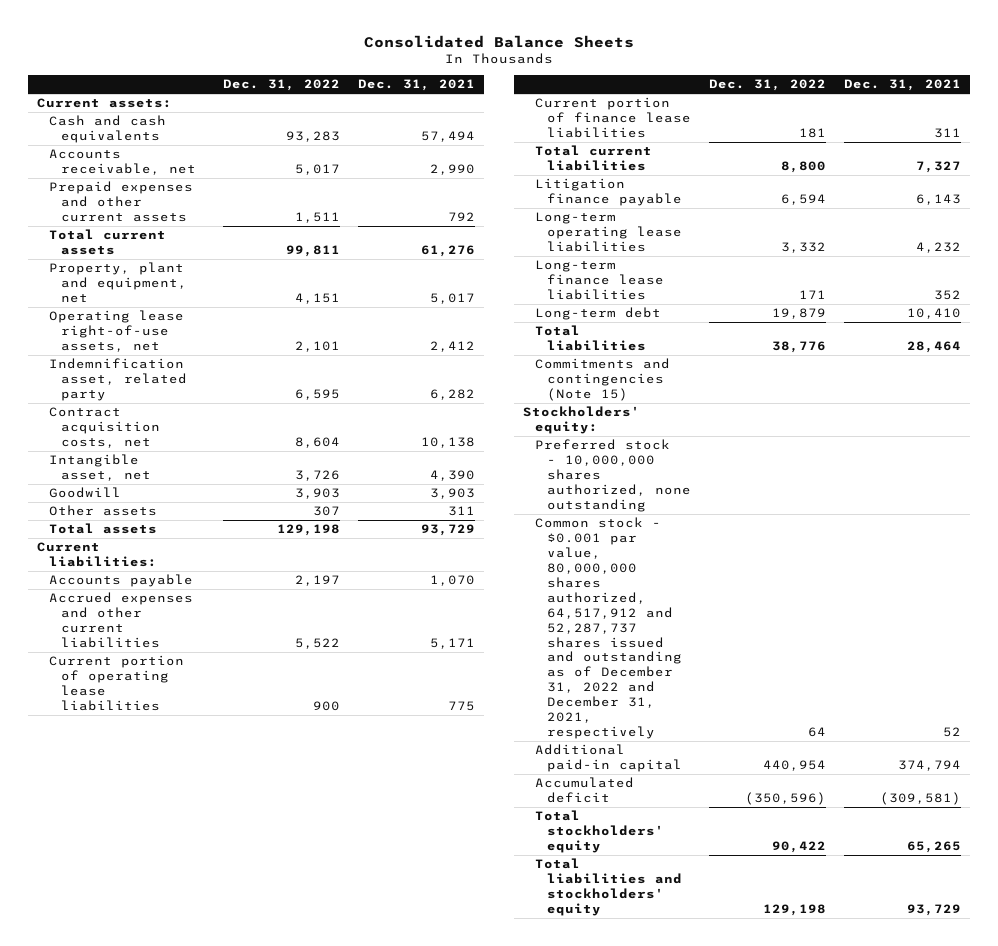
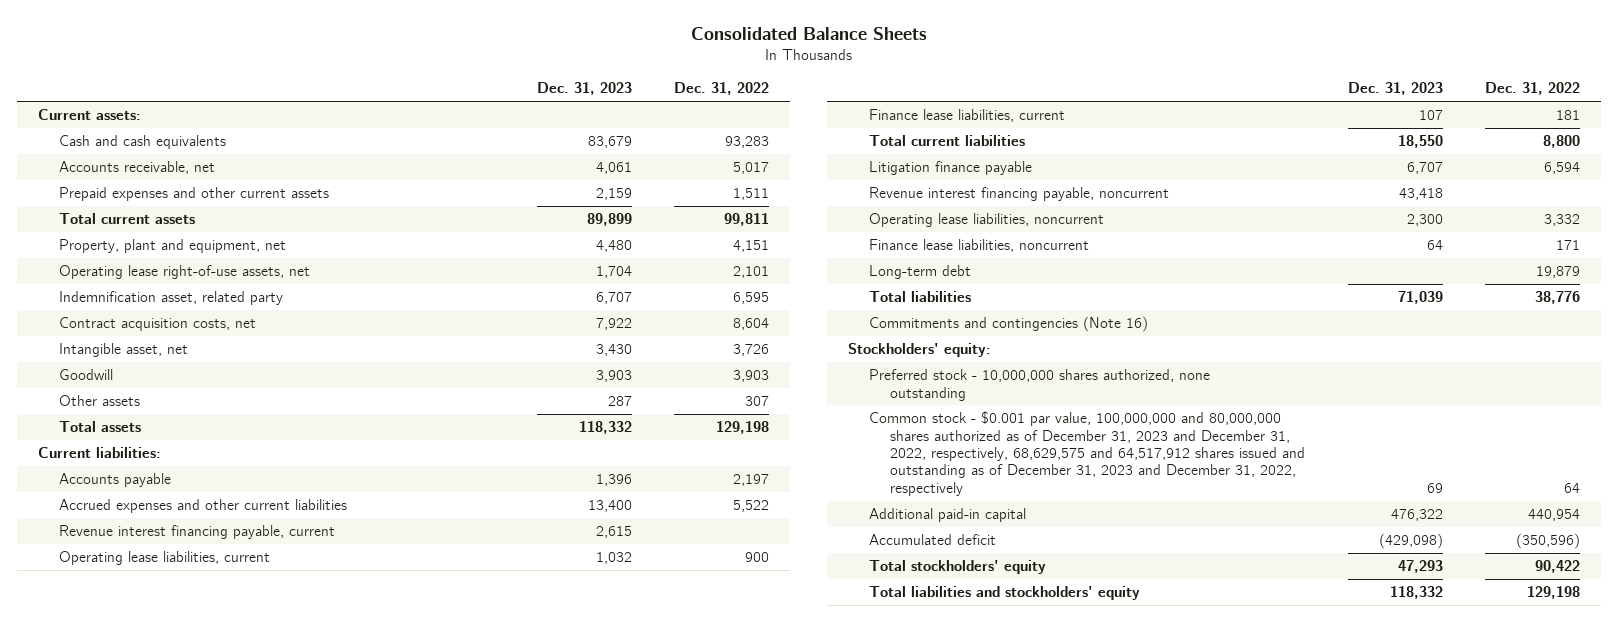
[358,79,476,92] Dec. 31, 2021 -> none
none -> [536,82,632,96] Dec. 31, 2023
none -> [58,525,335,540] Revenue interest financing payable, current
[48,655,184,712] Current portion of operating lease liabilities -> [58,551,270,566] Operating lease liabilities, current
[534,97,691,139] Current portion of finance lease liabilities -> [869,109,1066,123] Finance lease liabilities, current
none -> [869,187,1170,202] Revenue interest financing payable, noncurrent
[534,212,682,253] Long-term operating lease liabilities -> [869,213,1105,228] Operating lease liabilities, noncurrent
[534,260,664,301] Long-term finance lease liabilities -> [869,239,1090,253] Finance lease liabilities, noncurrent
[534,358,670,402] Commitments and contingencies (Note 15) -> [869,316,1149,333] Commitments and contingencies (Note 16)
[534,517,682,739] Common stock - $0.001 par value, 80,000,000 shares authorized, 64,517,912 and 52,287,737 shares issued and outstanding as of December 31, 2022 and December 31, 2021, respectively -> [869,411,1306,496] Common stock - $0.001 par value, 100,000,000 and 80,000,000 shares authorized as of December 31, 2023 and December 31, 2022, respectively, 68,629,575 and 64,517,912 shares issued and outstanding as of December 31, 2023 and December 31, 2022, respectively

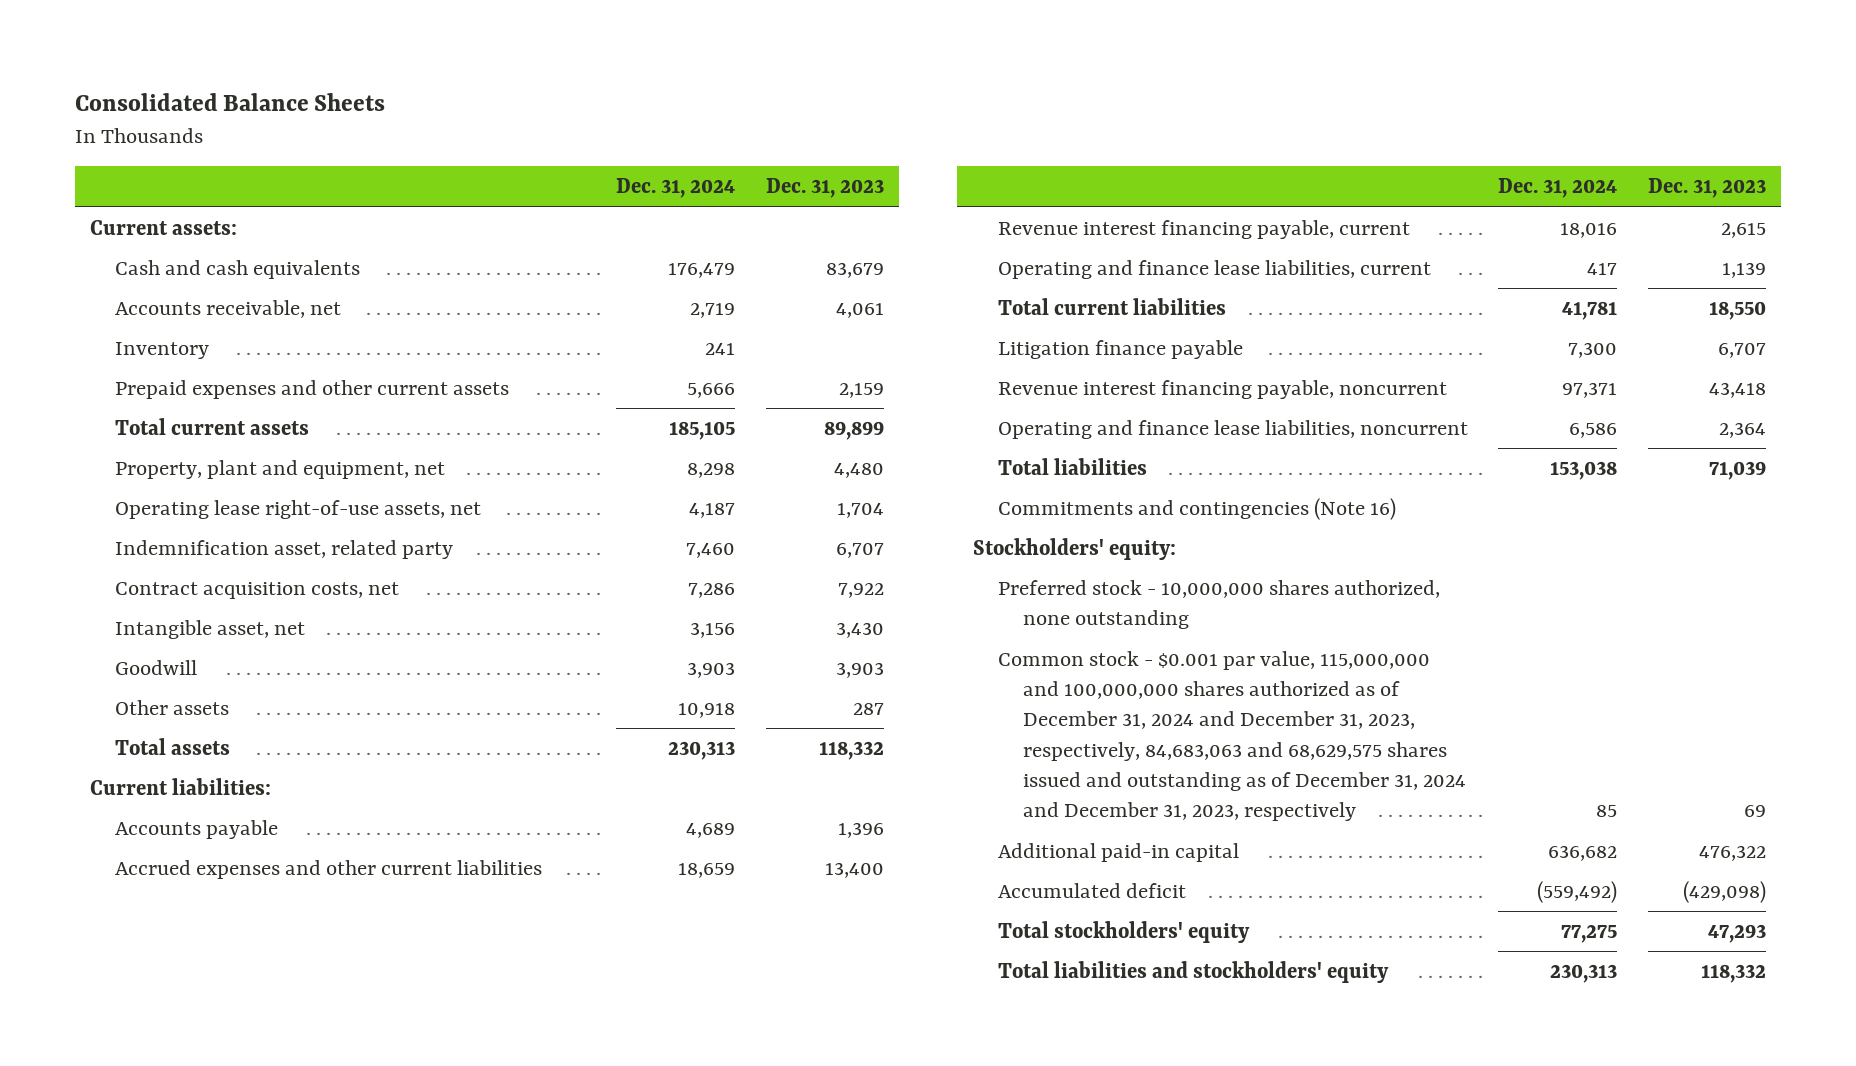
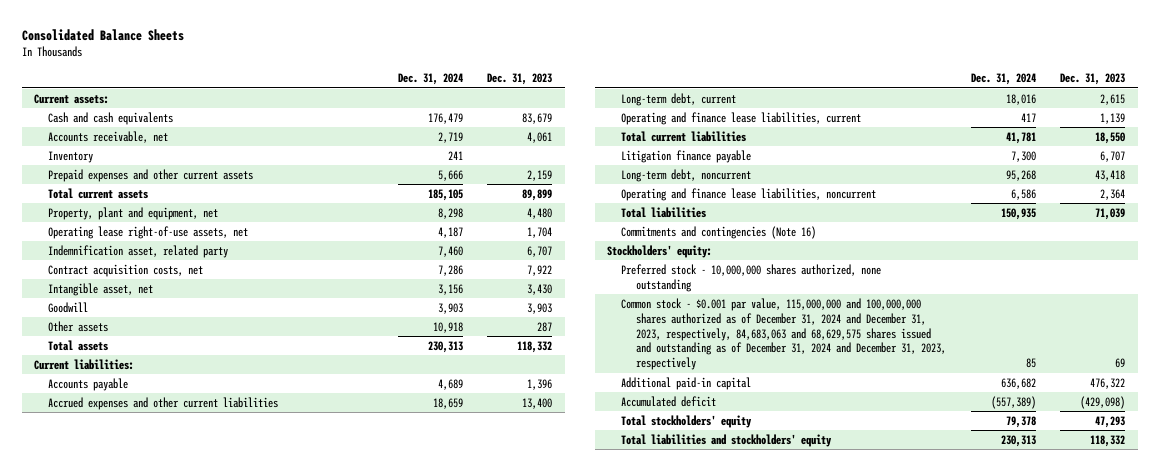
[997,219,1410,239] Revenue interest financing payable, current -> [621,92,737,106] Long-term debt, current
[997,379,1447,399] Revenue interest financing payable, noncurrent -> none
none -> [621,168,752,182] Long-term debt, noncurrent
[1550,460,1618,480] 153,038 -> [1000,207,1036,220] 150,935
[1537,880,1618,903] (559,492) -> [990,395,1036,409] (557,389)
[1561,924,1618,943] 77,275 -> [1005,415,1036,428] 79,378

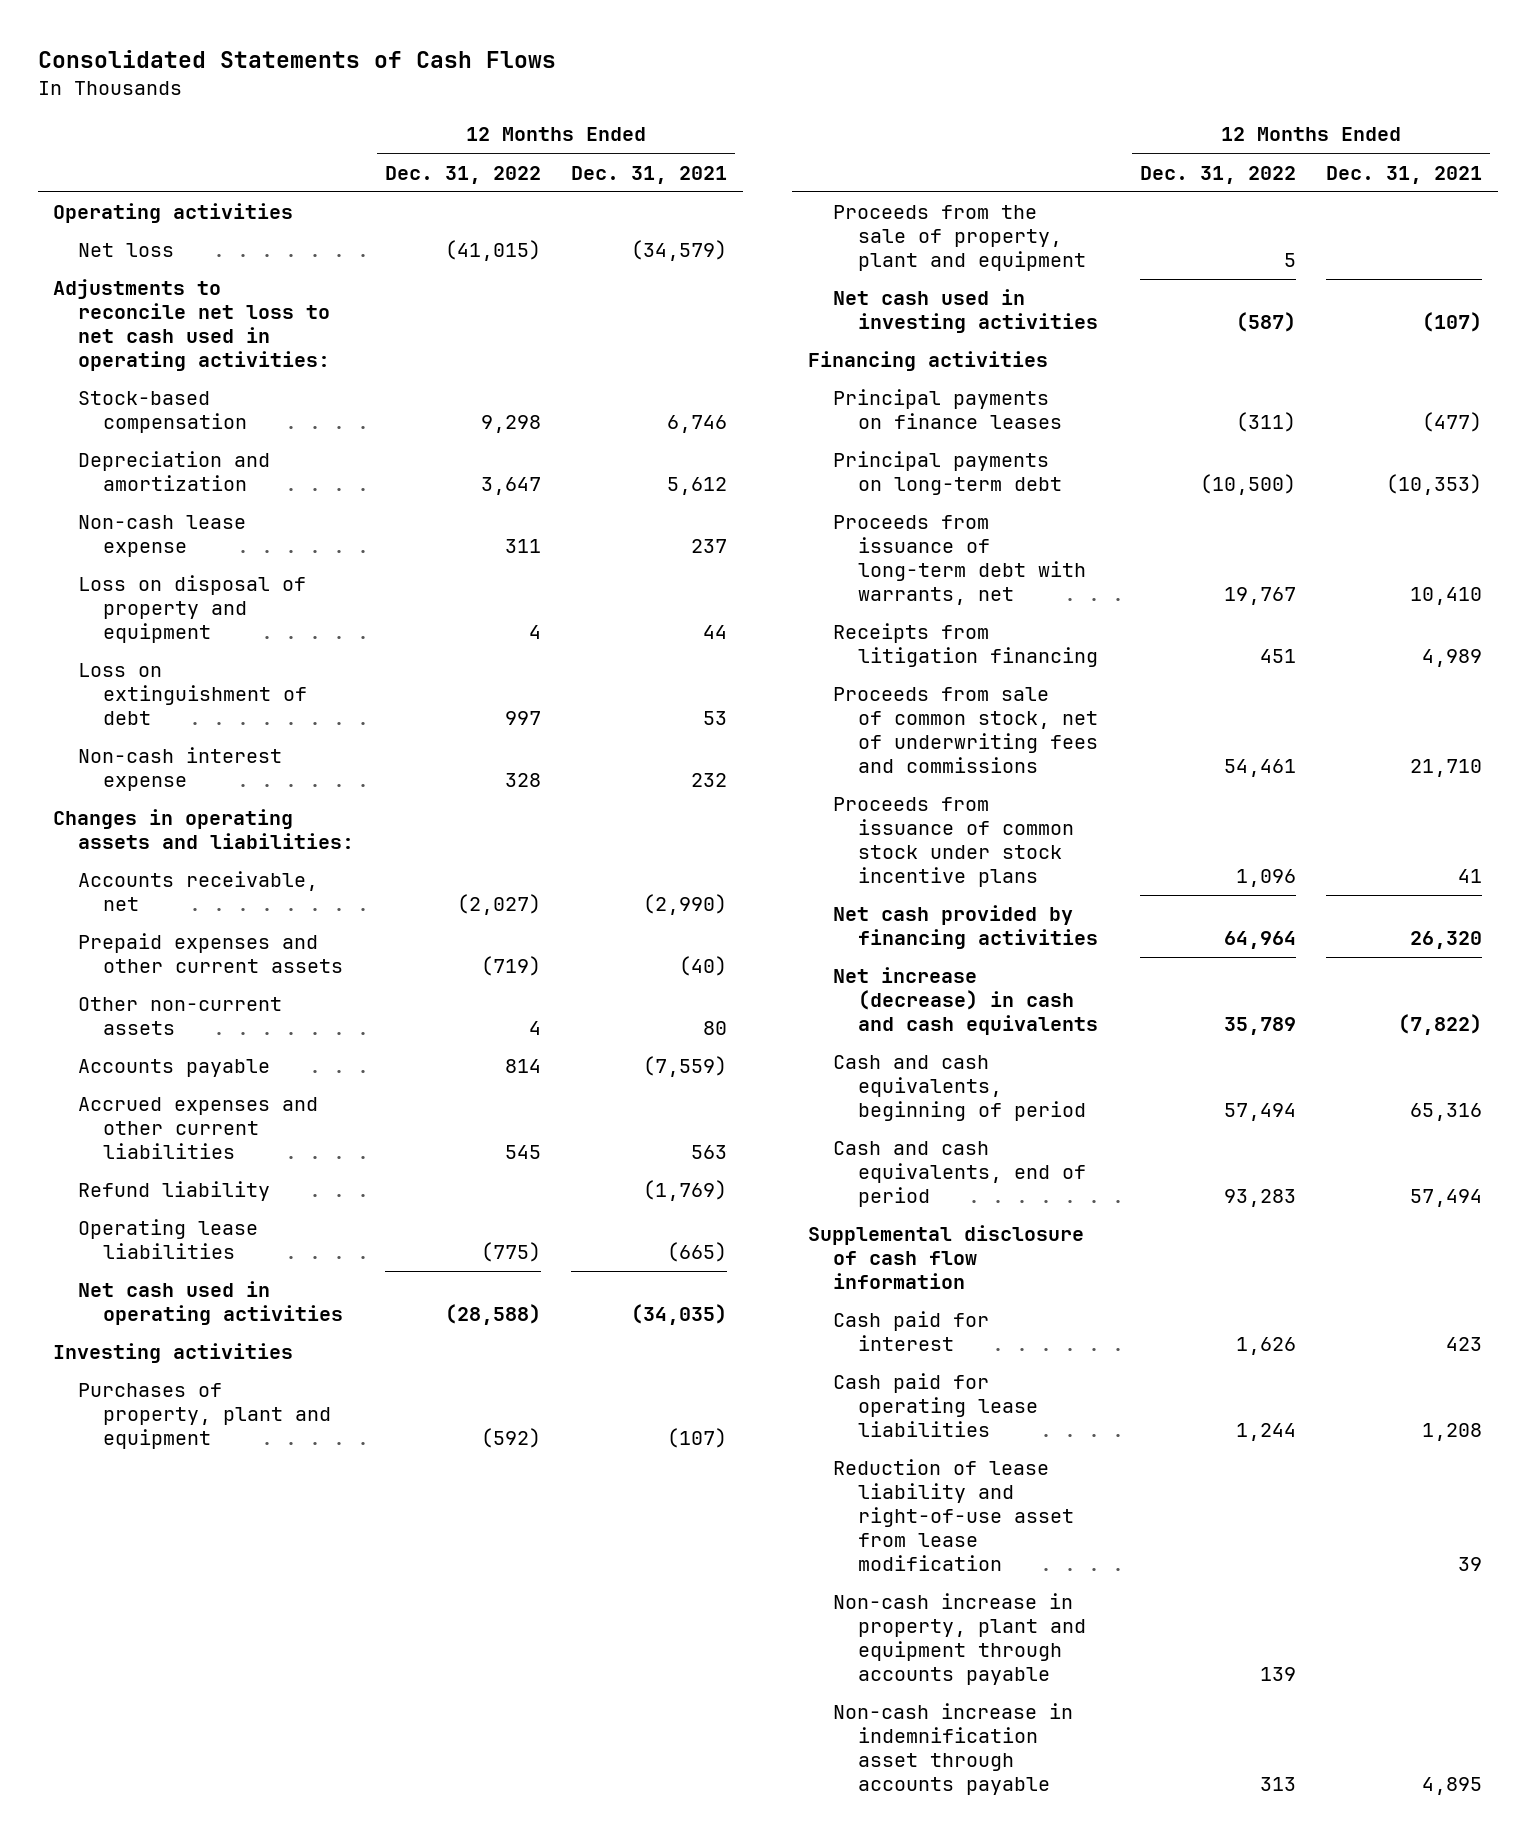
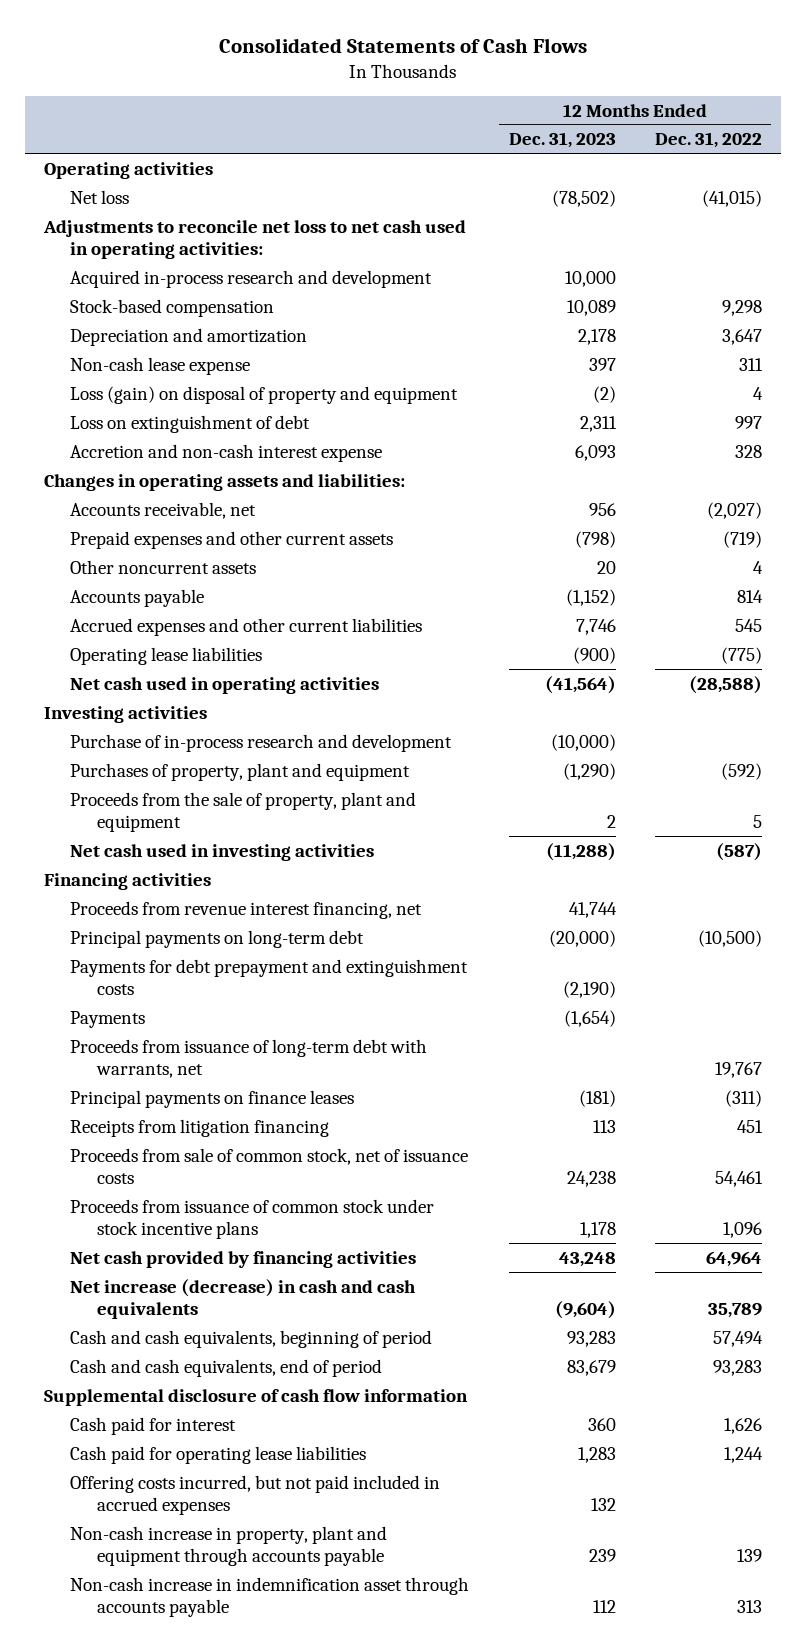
[571,165,728,184] Dec. 31, 2021 -> none
none -> [508,132,616,149] Dec. 31, 2023
none -> [70,269,433,288] Acquired in-process research and development
[78,575,307,644] Loss on disposal of property and equipment -> [70,385,459,404] Loss (gain) on disposal of property and equipment
[78,747,283,792] Non-cash interest expense -> [70,443,383,462] Accretion and non-cash interest expense
[78,997,283,1036] Other non-current assets -> [70,559,257,574] Other noncurrent assets
[78,1181,271,1202] Refund liability -> none
none -> [70,733,453,752] Purchase of in-process research and development
none -> [70,900,423,919] Proceeds from revenue interest financing, net
none -> [70,958,469,995] Payments for debt prepayment and extinguishment costs
none -> [70,1010,146,1028] Payments
[833,389,1063,430] Principal payments on finance leases -> [70,1089,355,1108] Principal payments on finance leases
[833,687,1099,774] Proceeds from sale of common stock, net of underwriting fees and commissions -> [70,1147,469,1184] Proceeds from sale of common stock, net of issuance costs
[833,1459,1075,1572] Reduction of lease liability and right-of-use asset from lease modification -> none
none -> [70,1474,441,1515] Offering costs incurred, but not paid included in accrued expenses

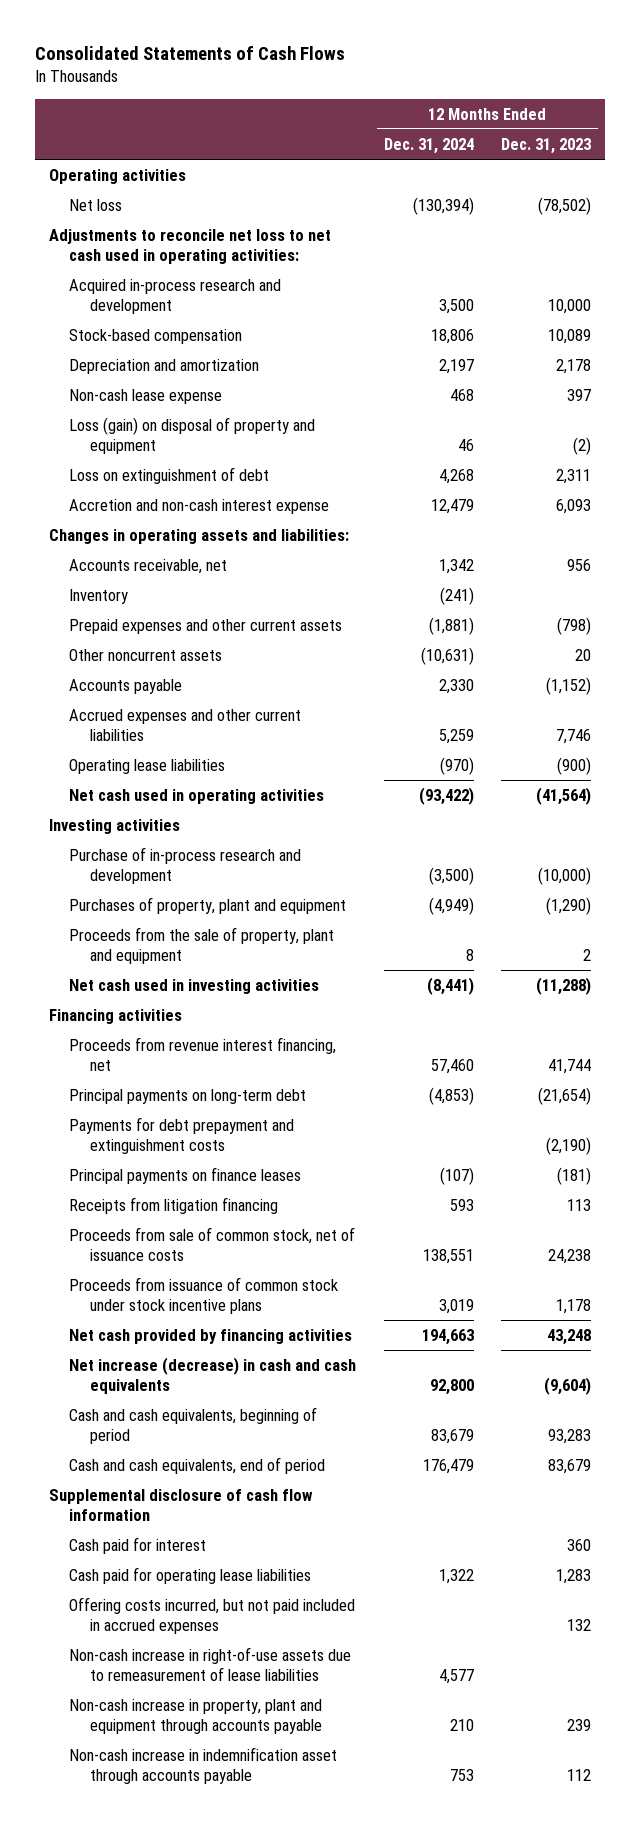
[654,132,762,149] Dec. 31, 2022 -> none
none -> [383,137,474,154] Dec. 31, 2024
none -> [69,588,129,604] Inventory
[548,929,616,947] (20,000) -> [538,1086,592,1105] (21,654)
[70,1010,146,1028] Payments -> none
[70,1038,428,1078] Proceeds from issuance of long-term debt with warrants, net -> none
none -> [69,1646,352,1681] Non-cash increase in right-of-use assets due to remeasurement of lease liabilities

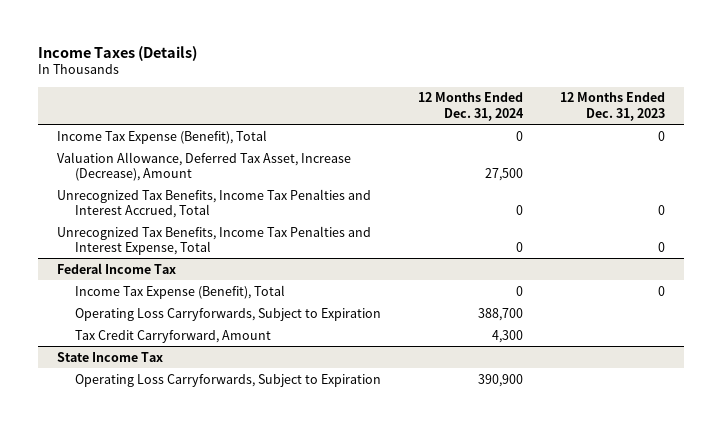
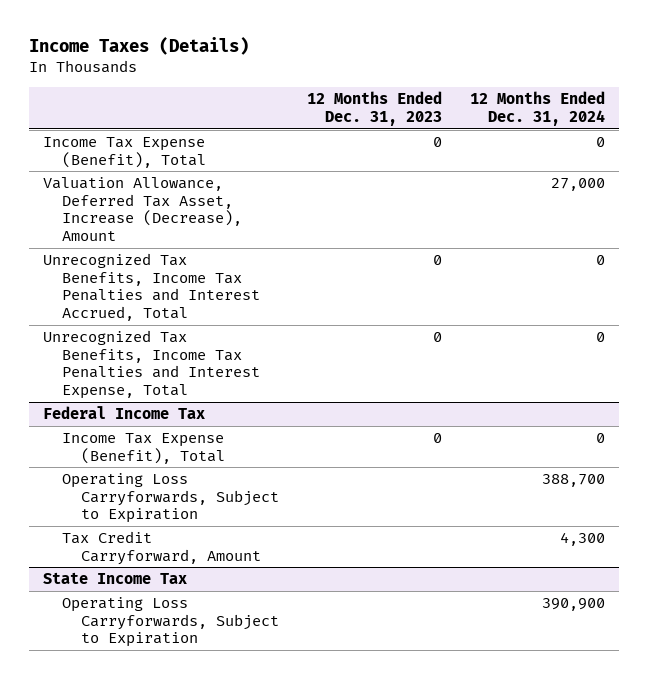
[485,167,524,181] 27,500 -> [551,178,606,192] 27,000

